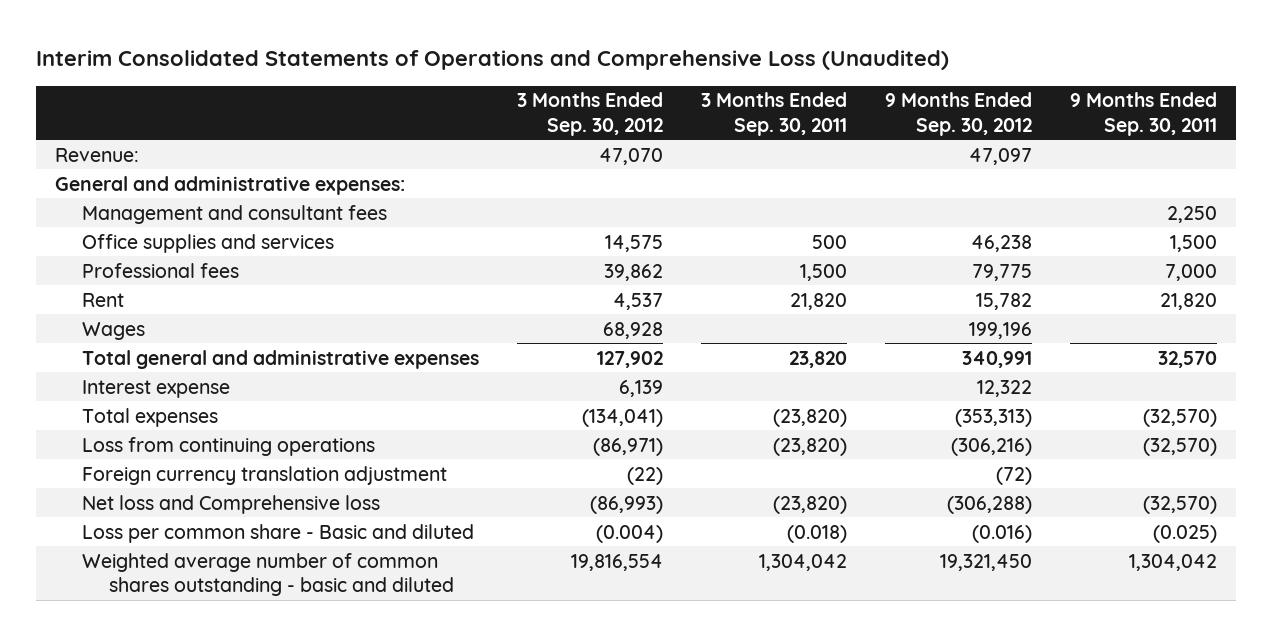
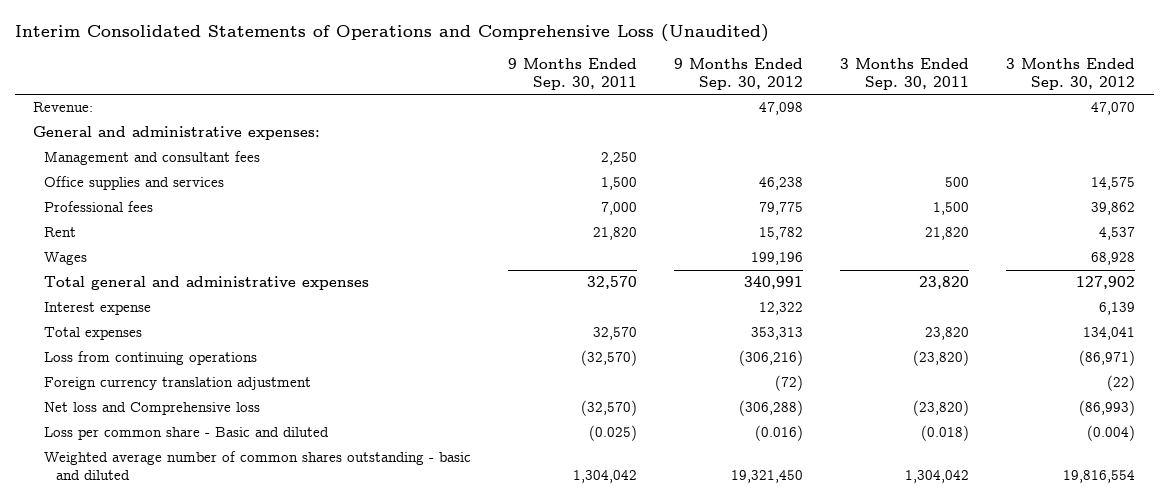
[968,147,1032,165] 47,097 -> [759,102,804,116] 47,098
[582,408,664,427] (134,041) -> [1083,327,1136,341] 134,041
[773,408,848,427] (23,820) -> [925,327,970,341] 23,820
[954,408,1032,427] (353,313) -> [751,327,804,341] 353,313
[1142,408,1217,427] (32,570) -> [593,327,638,341] 32,570

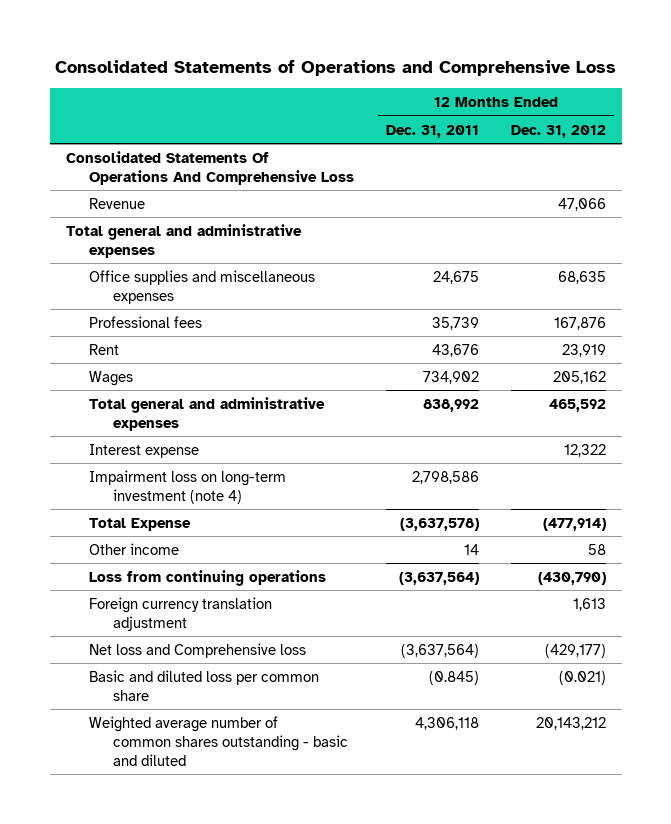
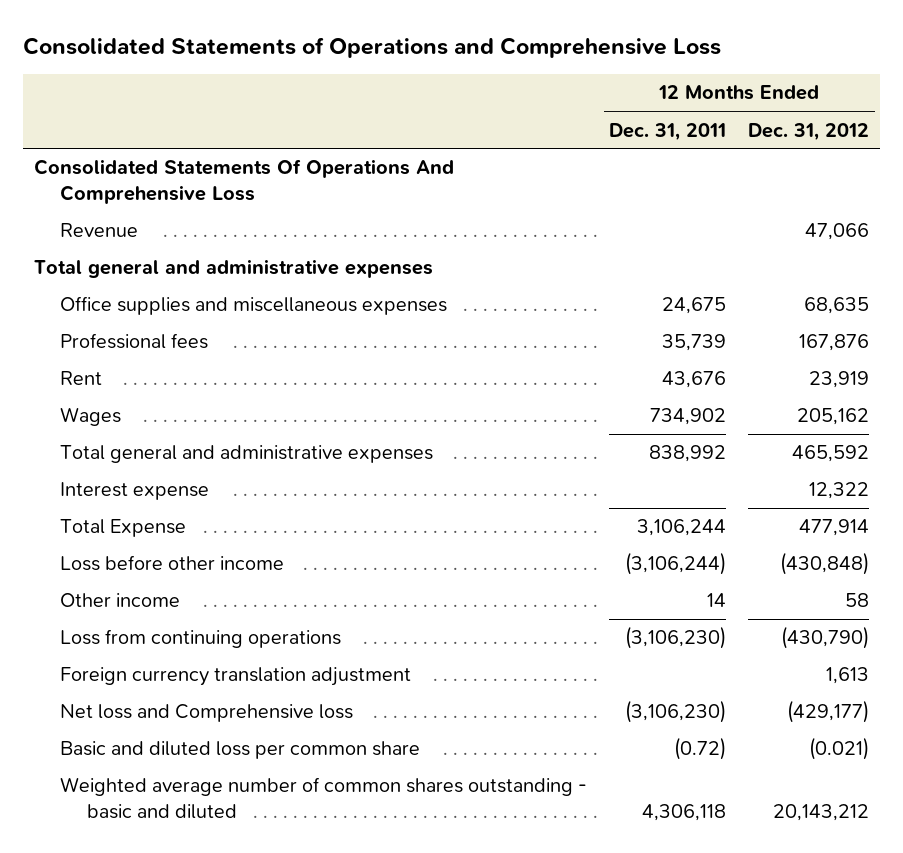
[89,469,287,504] Impairment loss on long-term investment (note 4) -> none
[400,517,480,531] (3,637,578) -> [637,519,727,537] 3,106,244
[542,517,606,531] (477,914) -> [799,519,870,537] 477,914
none -> [60,555,285,572] Loss before other income
[399,571,480,585] (3,637,564) -> [625,626,727,650] (3,106,230)
[401,643,480,658] (3,637,564) -> [625,700,727,724] (3,106,230)
[429,670,480,685] (0.845) -> [674,737,727,761] (0.72)

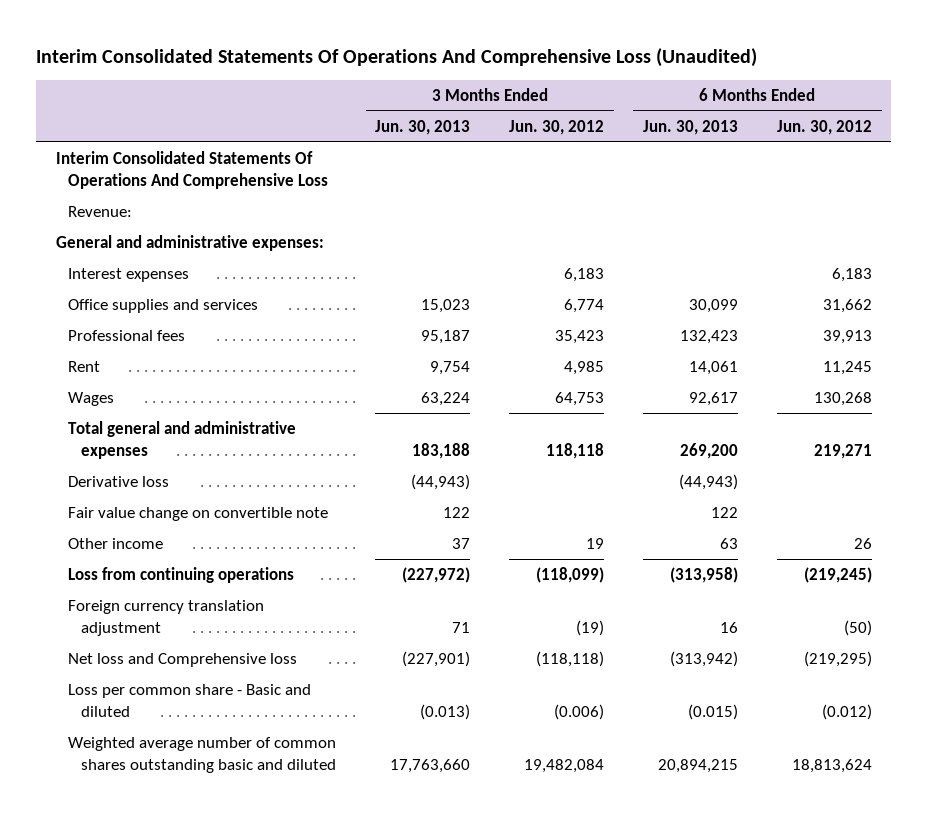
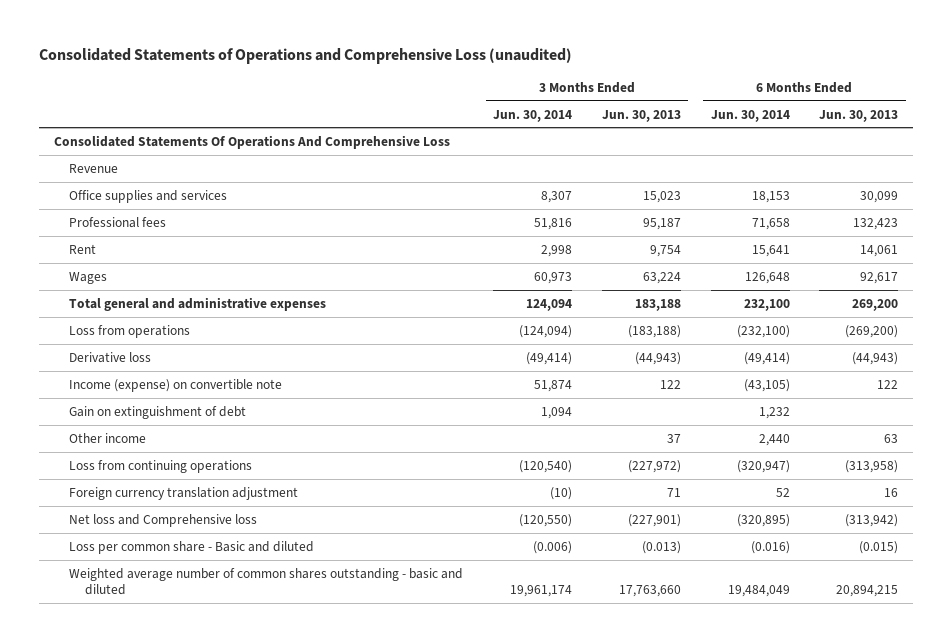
[36,47,758,67] Interim Consolidated Statements Of Operations And Comprehensive Loss (Unaudited) -> [38,47,572,64] Consolidated Statements of Operations and Comprehensive Loss (unaudited)
[509,119,605,135] Jun. 30, 2012 -> none
[776,119,872,135] Jun. 30, 2012 -> none
none -> [493,109,573,122] Jun. 30, 2014
none -> [710,109,790,122] Jun. 30, 2014
[55,235,324,252] General and administrative expenses: -> none
[68,268,190,283] Interest expenses -> none
[55,151,329,189] Interim Consolidated Statements Of Operations And Comprehensive Loss -> [53,134,450,149] Consolidated Statements Of Operations And Comprehensive Loss
[68,206,133,218] Revenue: -> [69,163,119,173] Revenue
none -> [69,324,191,338] Loss from operations
[68,507,329,522] Fair value change on convertible note -> [69,378,283,392] Income (expense) on convertible note
none -> [69,405,247,419] Gain on extinguishment of debt
[68,737,337,773] Weighted average number of common shares outstanding basic and diluted -> [69,567,464,596] Weighted average number of common shares outstanding - basic and diluted

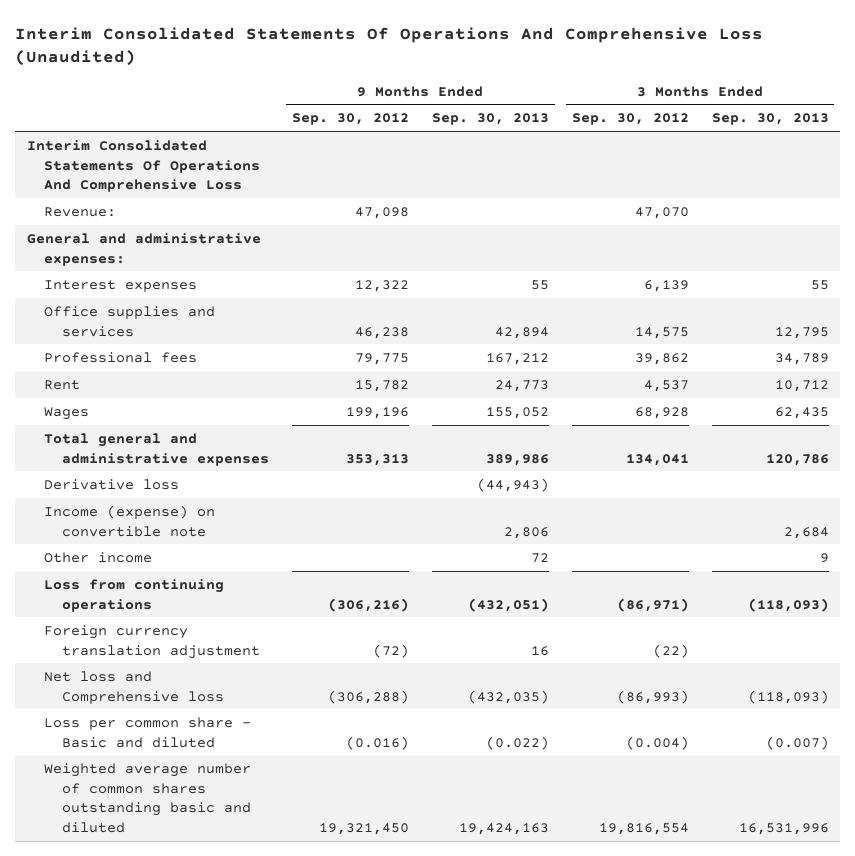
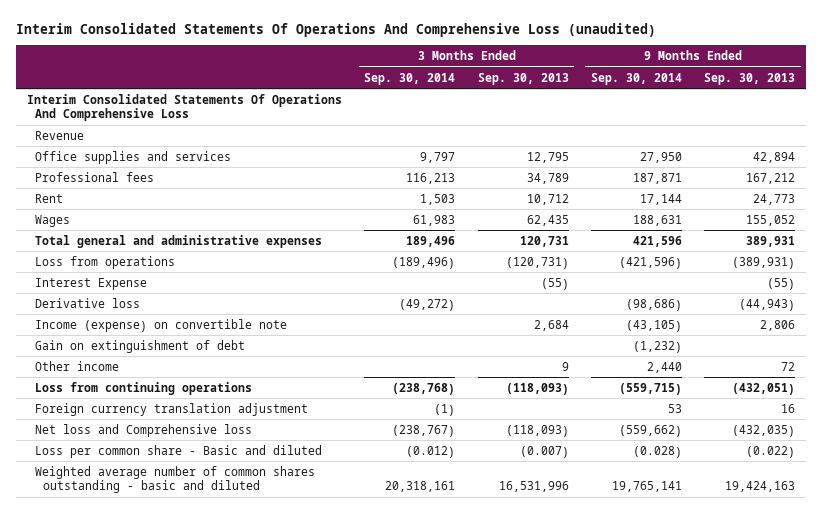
[15,26,764,67] Interim Consolidated Statements Of Operations And Comprehensive Loss (Unaudited) -> [16,22,657,37] Interim Consolidated Statements Of Operations And Comprehensive Loss (unaudited)
[292,113,410,126] Sep. 30, 2012 -> none
[571,113,689,126] Sep. 30, 2012 -> none
none -> [364,72,456,85] Sep. 30, 2014
none -> [590,72,682,85] Sep. 30, 2014
[26,232,261,266] General and administrative expenses: -> none
[44,279,198,292] Interest expenses -> none
[44,206,117,217] Revenue: -> [35,130,85,140] Revenue
[485,453,549,466] 389,986 -> [746,235,796,247] 389,931
[765,453,829,466] 120,786 -> [519,235,569,247] 120,731
none -> [35,255,176,269] Loss from operations
none -> [35,277,148,290] Interest Expense
none -> [35,339,246,353] Gain on extinguishment of debt
[44,762,252,833] Weighted average number of common shares outstanding basic and diluted -> [35,465,316,494] Weighted average number of common shares outstanding - basic and diluted

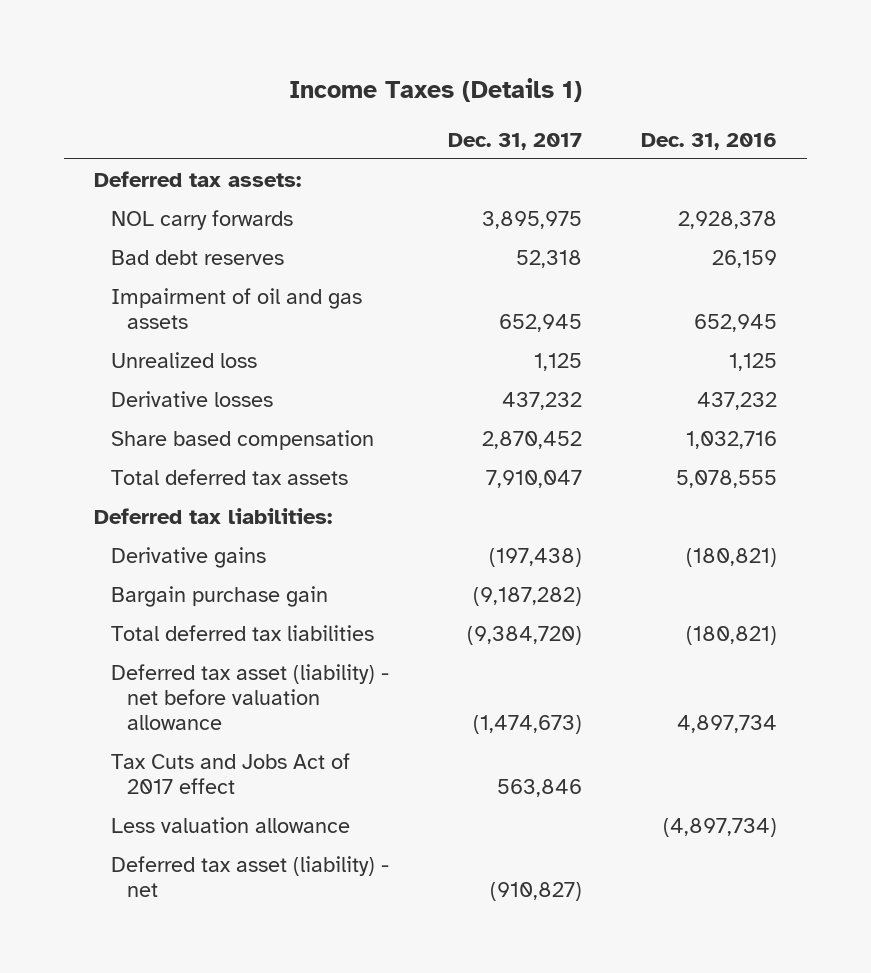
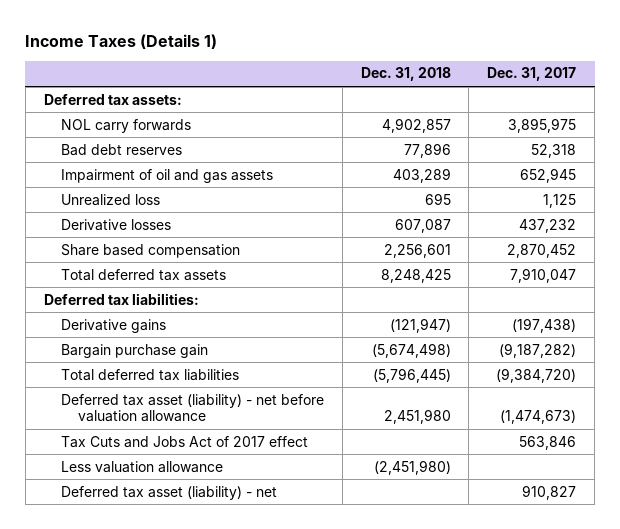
[641,132,778,150] Dec. 31, 2016 -> none
none -> [360,67,451,82] Dec. 31, 2018
[490,881,583,901] (910,827) -> [522,484,577,500] 910,827

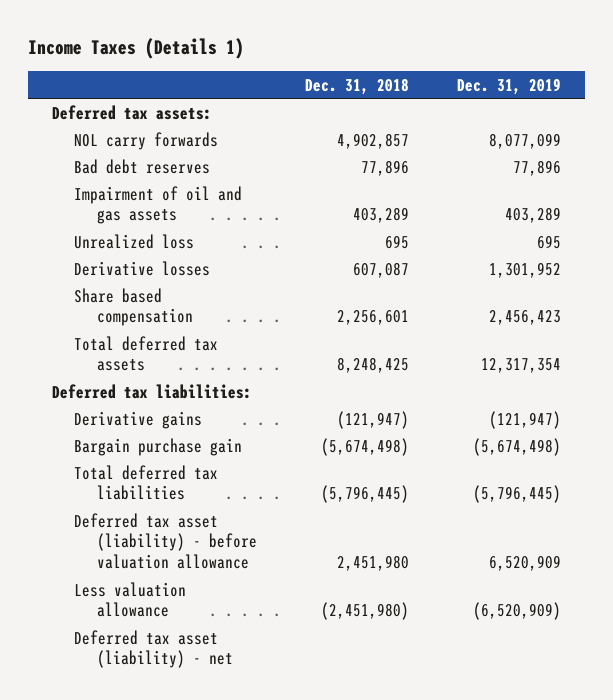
[487,67,577,82] Dec. 31, 2017 -> none
none -> [457,77,562,95] Dec. 31, 2019
[60,435,308,448] Tax Cuts and Jobs Act of 2017 effect -> none
[60,393,324,423] Deferred tax asset (liability) - net before valuation allowance -> [74,512,257,570] Deferred tax asset (liability) - before valuation allowance

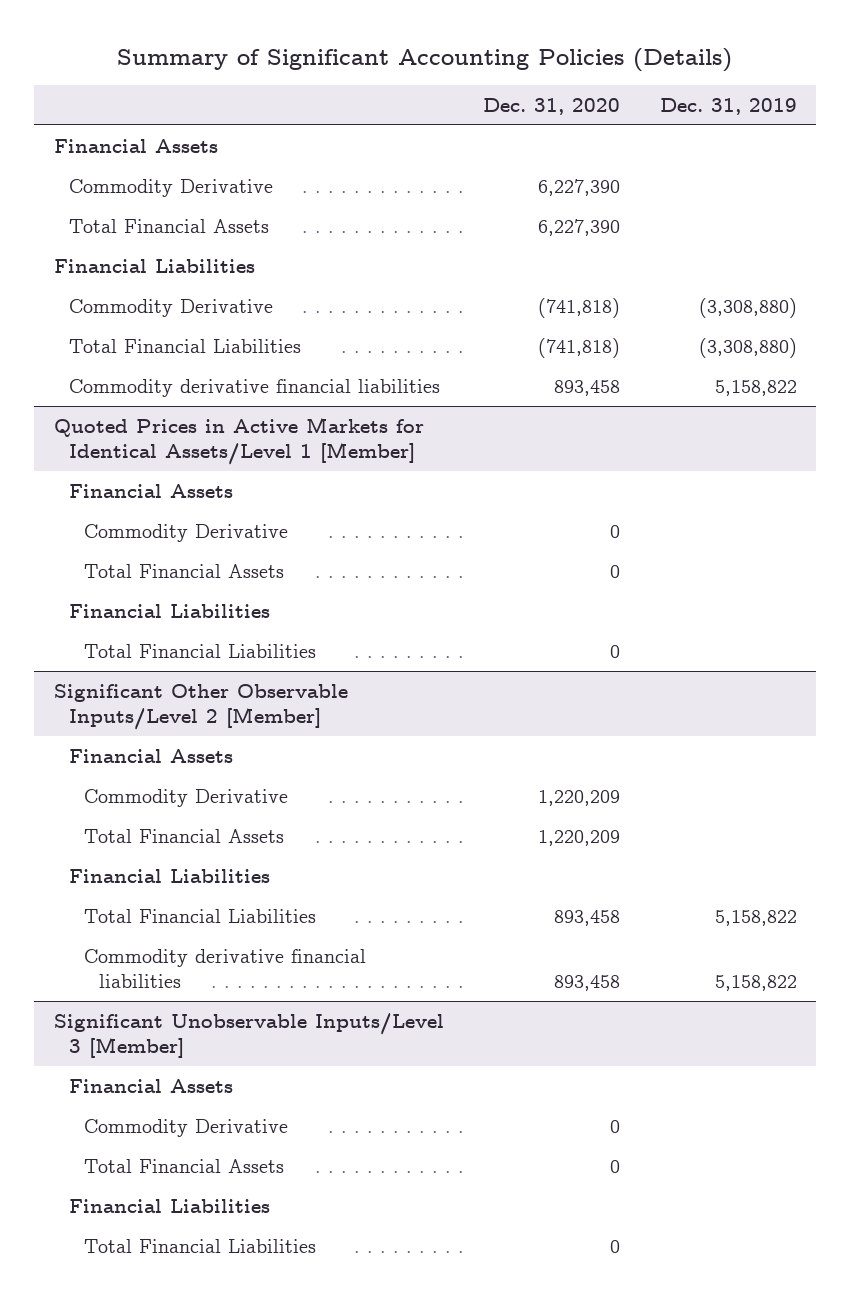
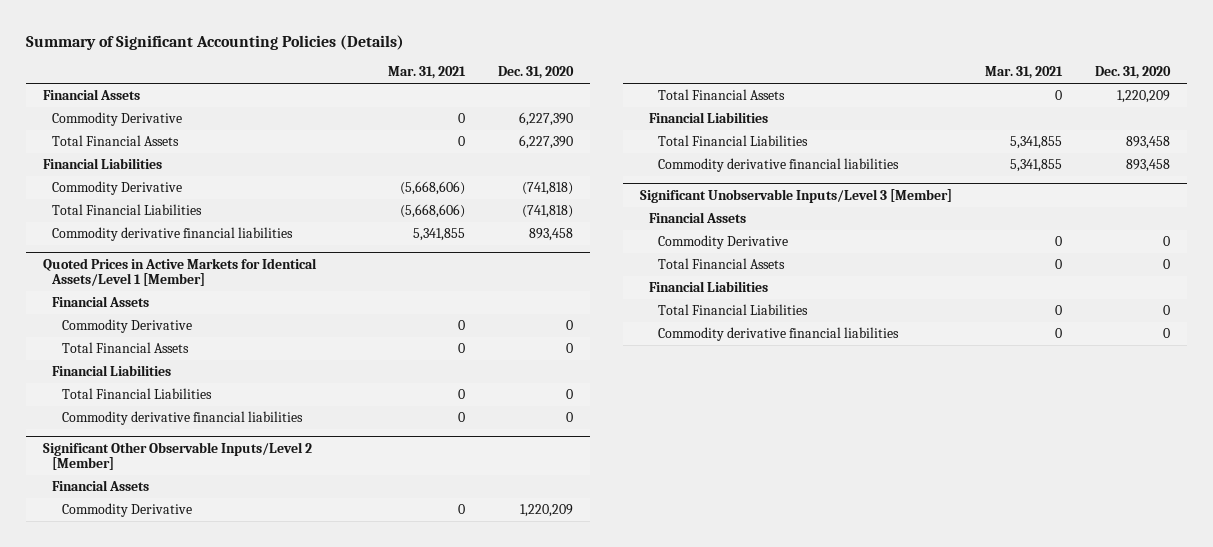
[659,97,797,115] Dec. 31, 2019 -> none
none -> [388,66,467,80] Mar. 31, 2021
none -> [61,411,303,426] Commodity derivative financial liabilities
none -> [658,327,900,342] Commodity derivative financial liabilities

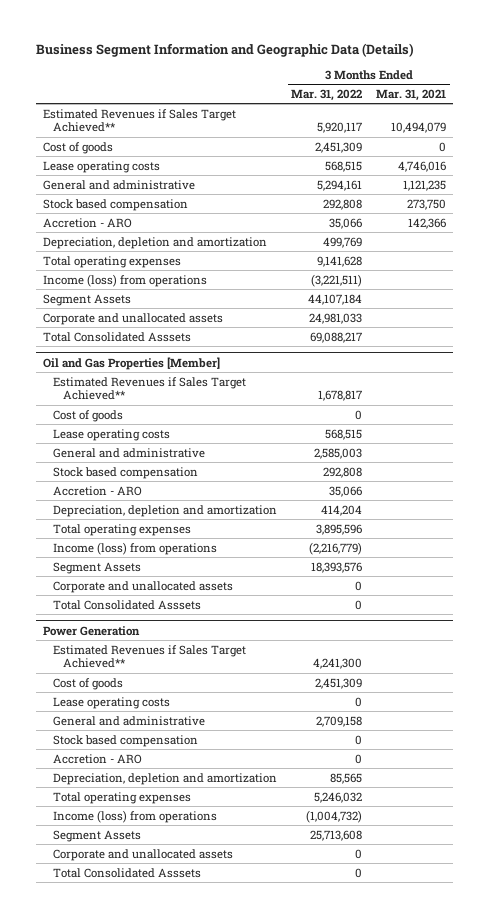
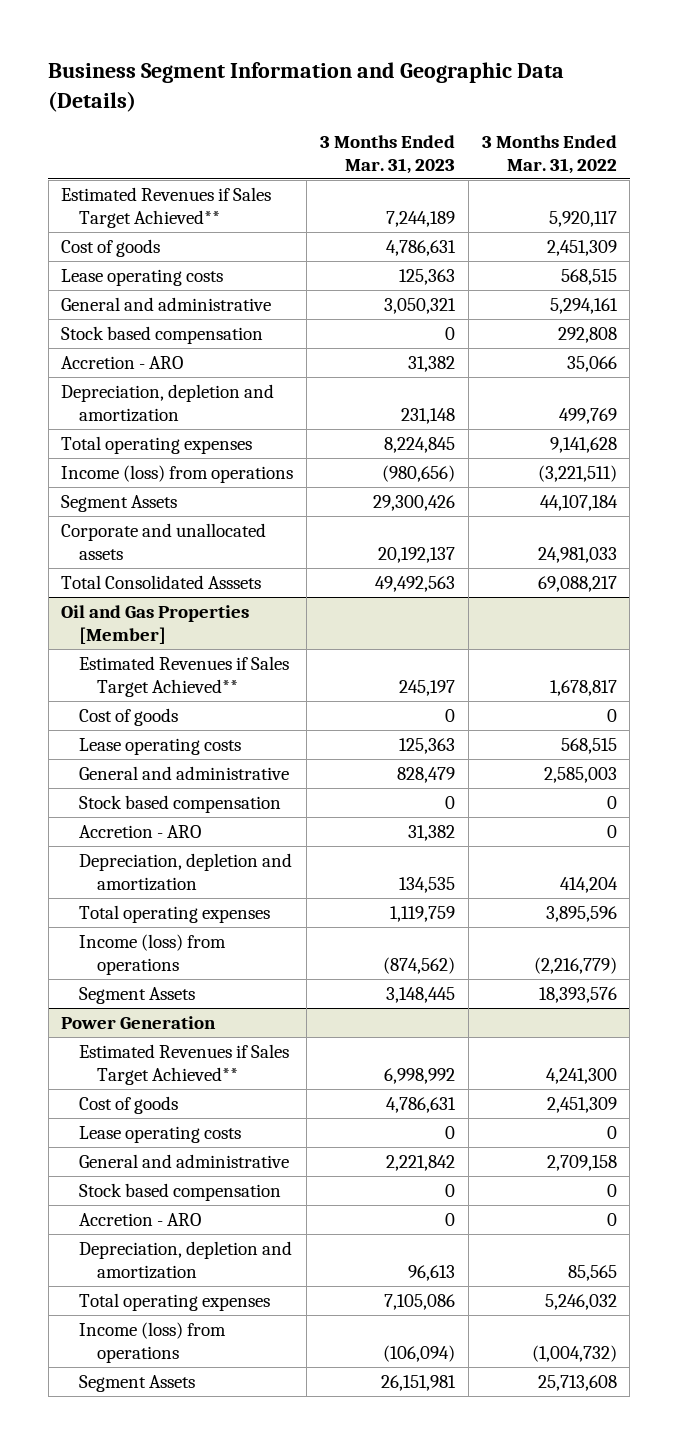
[376,88,447,101] Mar. 31, 2021 -> none
none -> [320,134,456,175] 3 Months Ended Mar. 31, 2023
[323,466,363,478] 292,808 -> [606,795,617,809] 0
[329,485,363,497] 35,066 -> [606,824,617,838] 0
[53,580,234,593] Corporate and unallocated assets -> none
[53,599,202,610] Total Consolidated Asssets -> none
[53,848,234,861] Corporate and unallocated assets -> none
[53,867,202,878] Total Consolidated Asssets -> none

